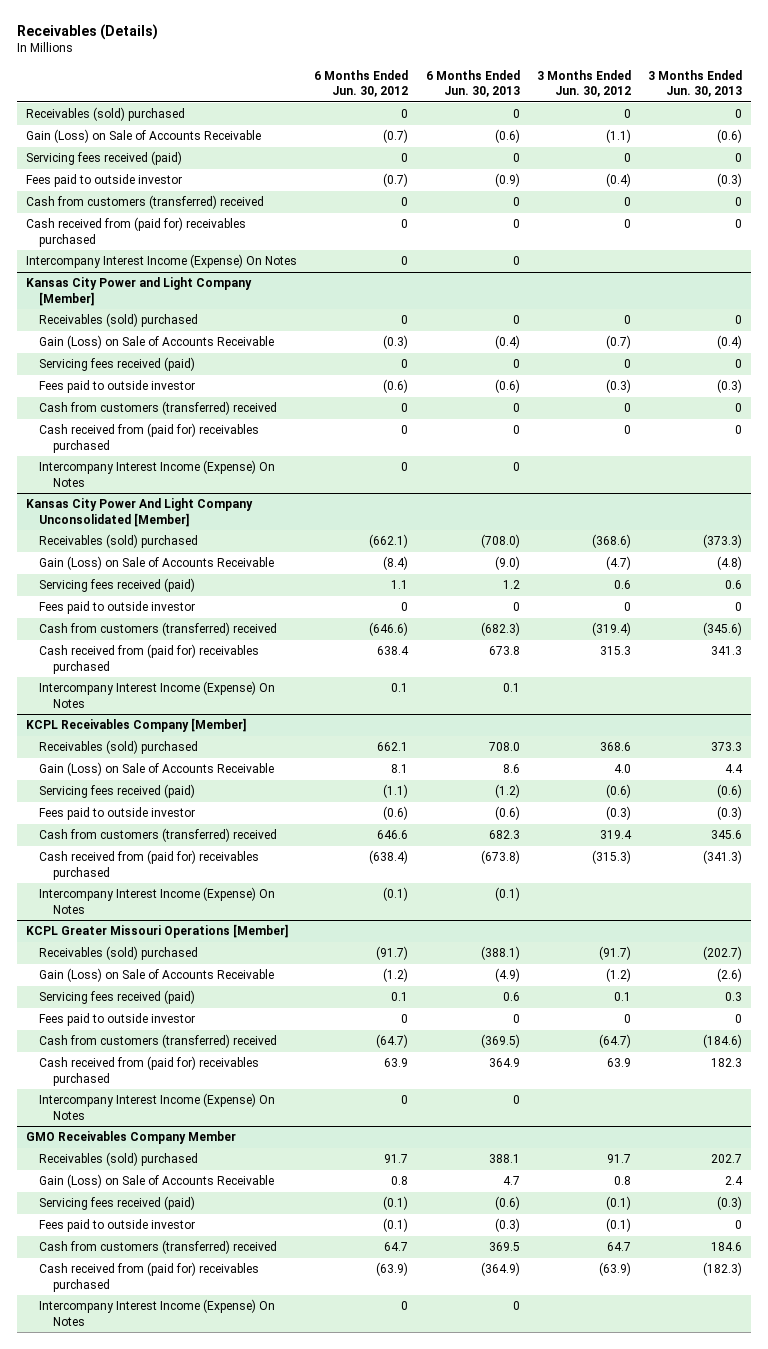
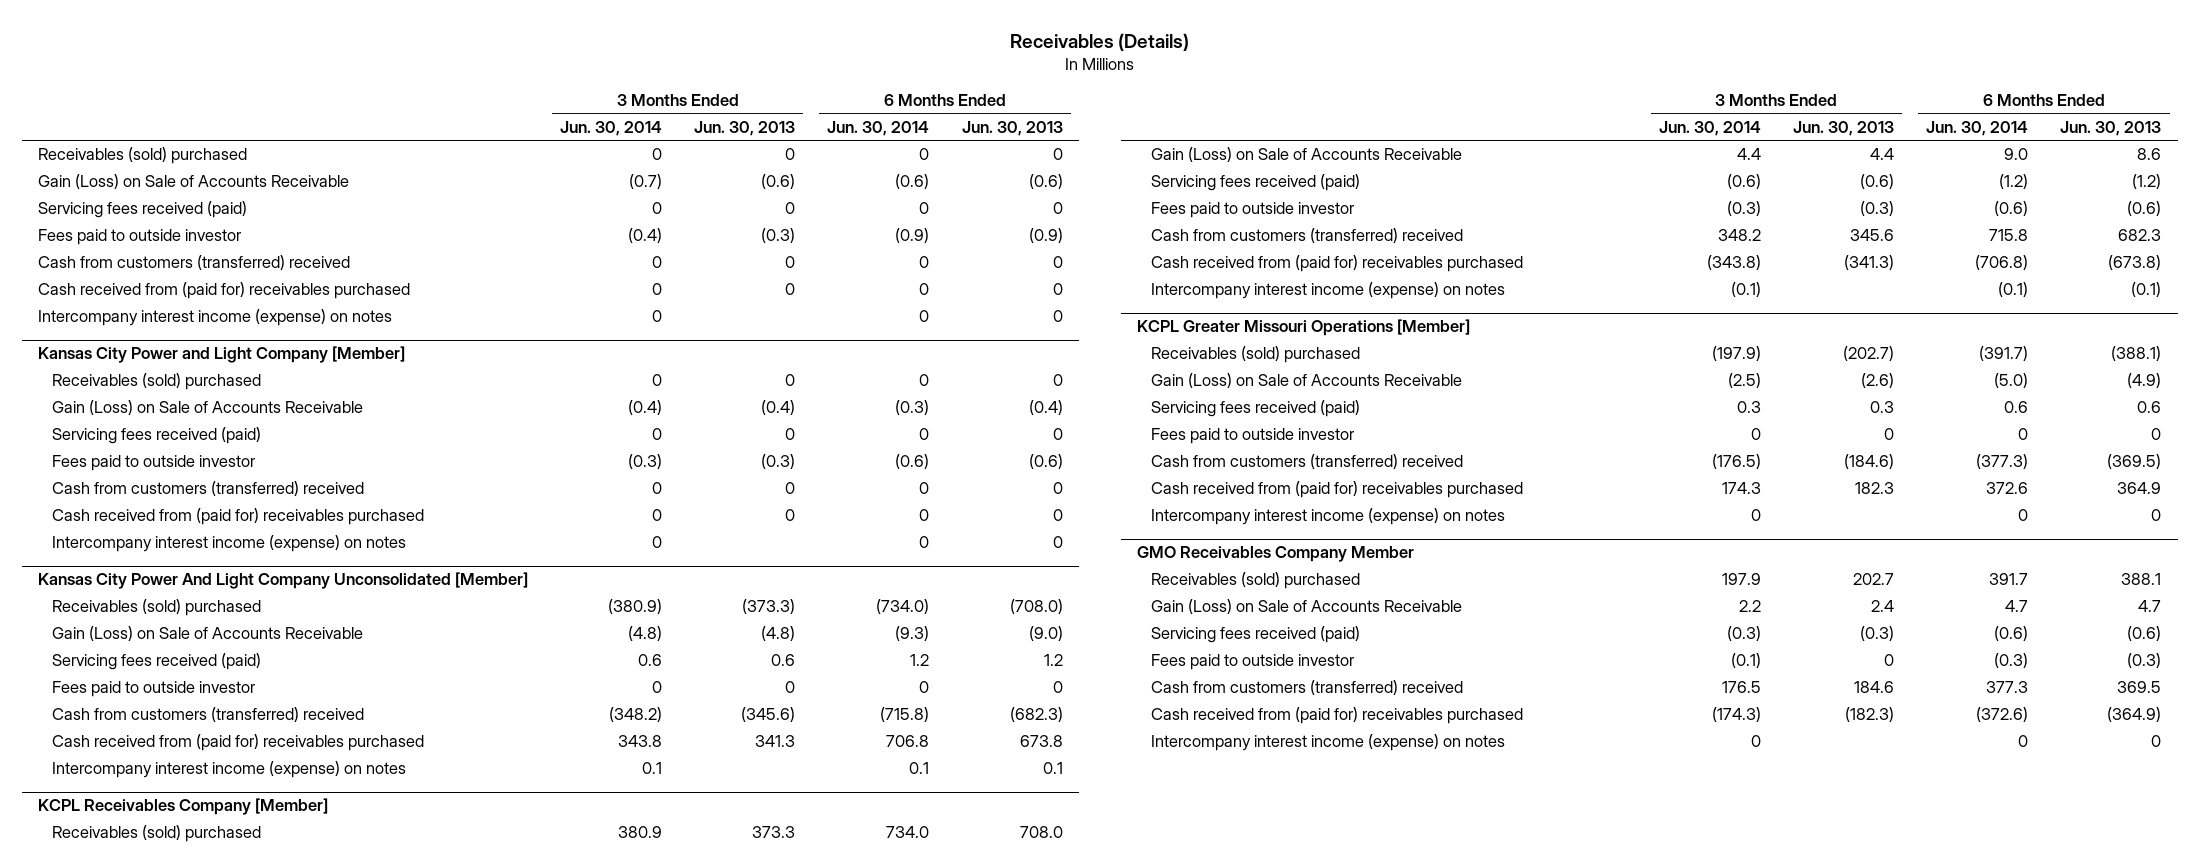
[314,69,409,98] 6 Months Ended Jun. 30, 2012 -> none
[536,69,631,98] 3 Months Ended Jun. 30, 2012 -> none
none -> [560,120,663,136] Jun. 30, 2014
none -> [827,120,930,136] Jun. 30, 2014
[25,254,297,269] Intercompany Interest Income (Expense) On Notes -> [37,309,392,327] Intercompany interest income (expense) on notes
[39,460,276,487] Intercompany Interest Income (Expense) On Notes -> [52,535,407,553] Intercompany interest income (expense) on notes
[39,681,276,708] Intercompany Interest Income (Expense) On Notes -> [52,761,407,779] Intercompany interest income (expense) on notes
[39,887,276,914] Intercompany Interest Income (Expense) On Notes -> [1150,282,1505,300] Intercompany interest income (expense) on notes
[39,1093,276,1120] Intercompany Interest Income (Expense) On Notes -> [1150,508,1505,526] Intercompany interest income (expense) on notes
[39,1299,276,1326] Intercompany Interest Income (Expense) On Notes -> [1150,734,1505,752] Intercompany interest income (expense) on notes

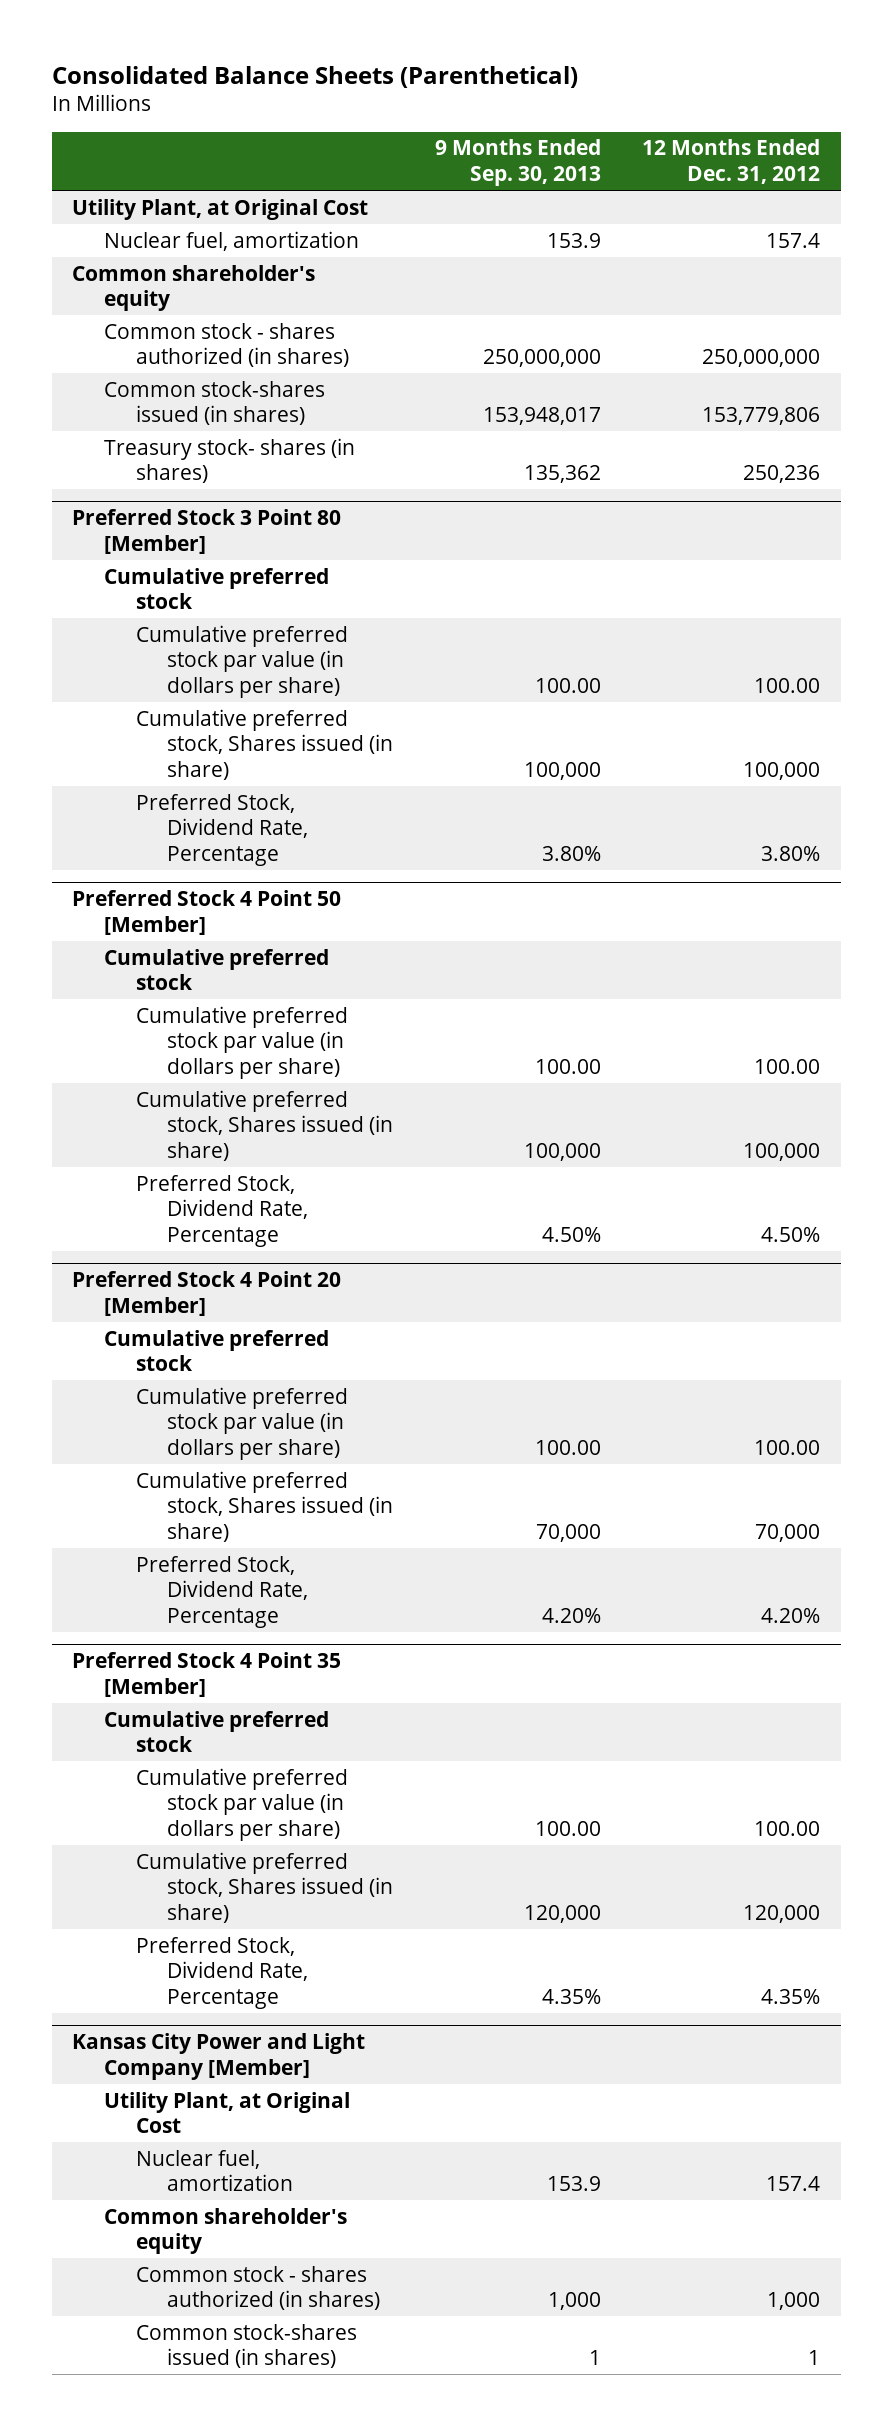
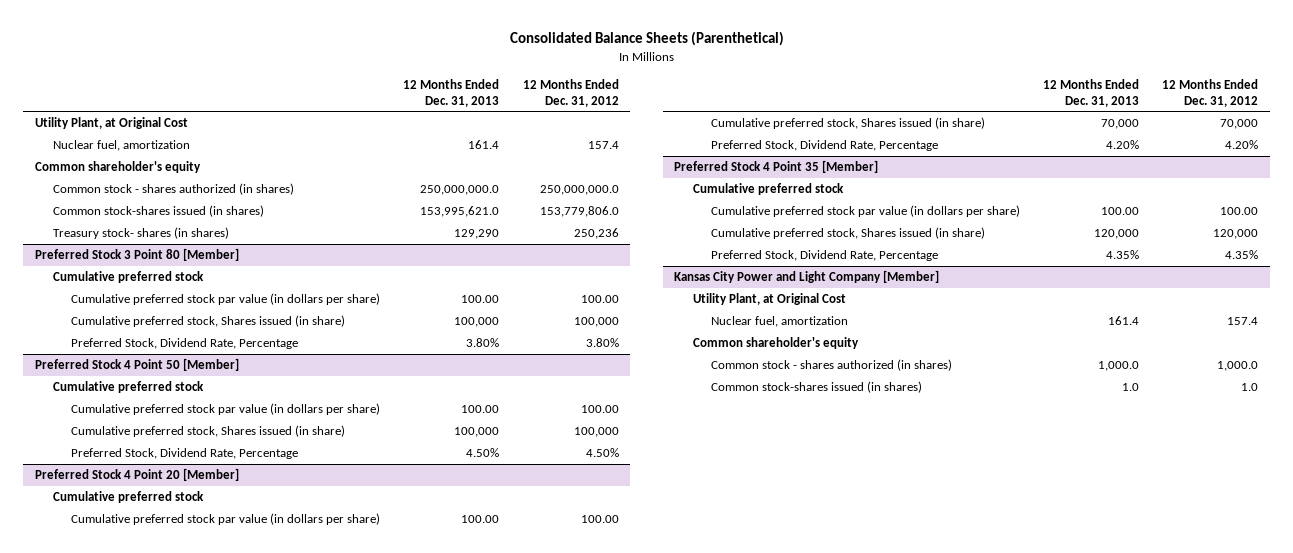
[434,139,601,187] 9 Months Ended Sep. 30, 2013 -> none
none -> [403,79,500,107] 12 Months Ended Dec. 31, 2013
[701,349,820,368] 250,000,000 -> [539,185,619,196] 250,000,000.0
[701,407,820,426] 153,779,806 -> [539,206,619,218] 153,779,806.0
[766,2292,820,2311] 1,000 -> [1217,361,1259,372] 1,000.0
[807,2350,820,2366] 1 -> [1241,383,1259,392] 1.0

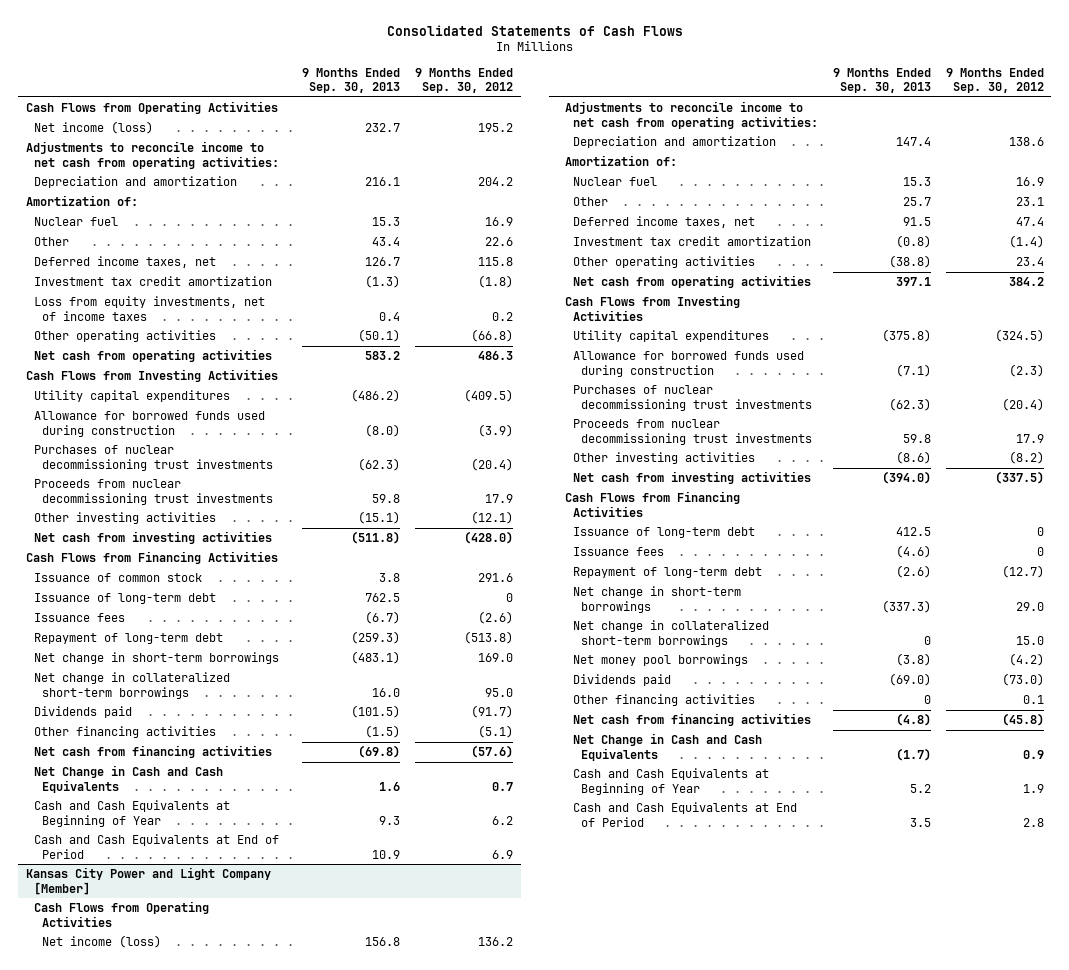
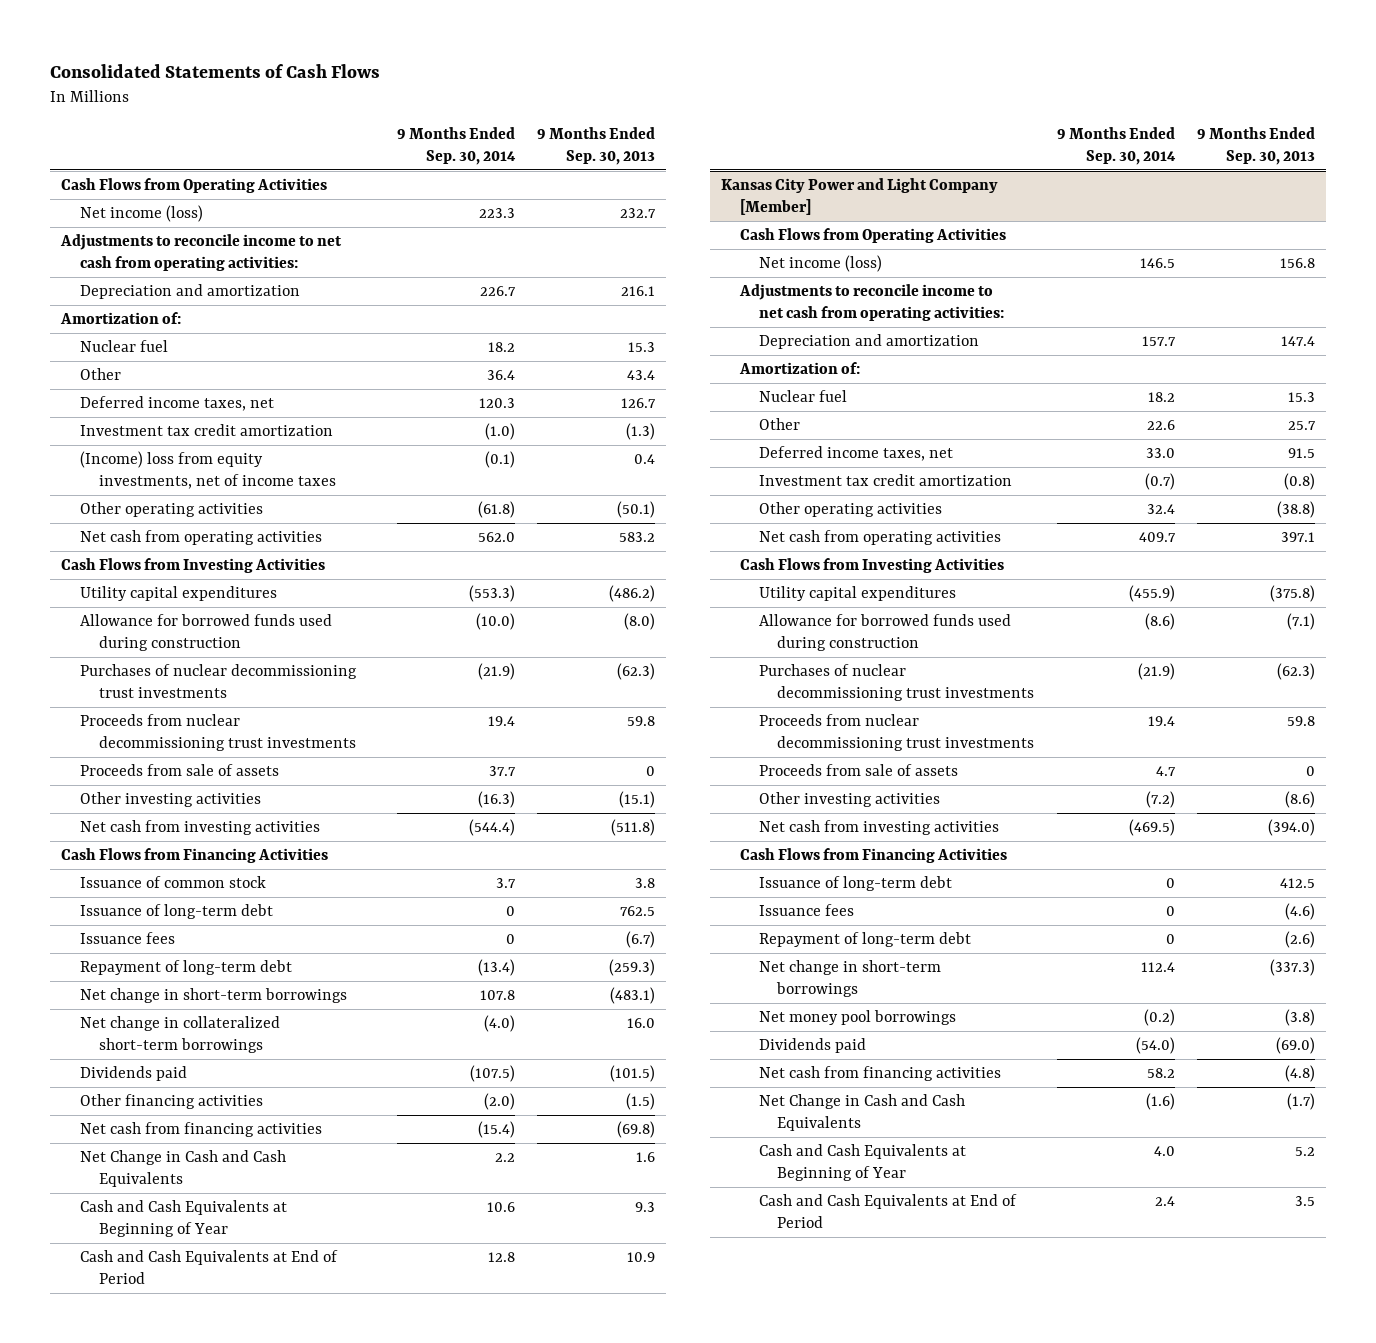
[414,67,513,94] 9 Months Ended Sep. 30, 2012 -> none
none -> [396,126,516,165] 9 Months Ended Sep. 30, 2014
[33,295,265,321] Loss from equity investments, net of income taxes -> [80,451,336,490] (Income) loss from equity investments, net of income taxes
none -> [80,764,280,777] Proceeds from sale of assets
none -> [758,764,958,777] Proceeds from sale of assets
[572,619,769,647] Net change in collateralized short-term borrowings -> none
[572,693,755,706] Other financing activities -> none

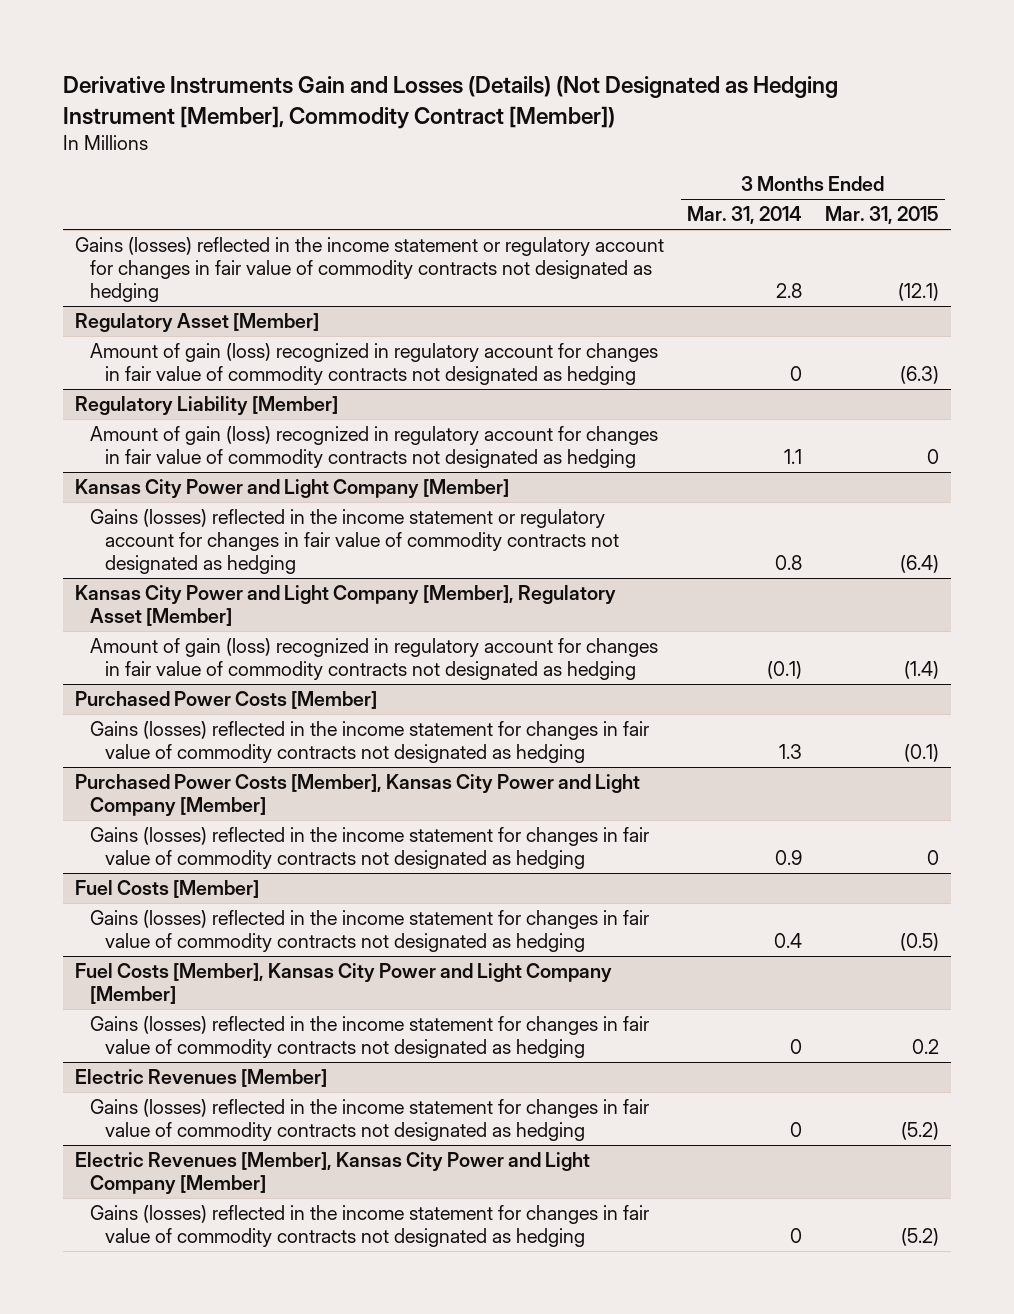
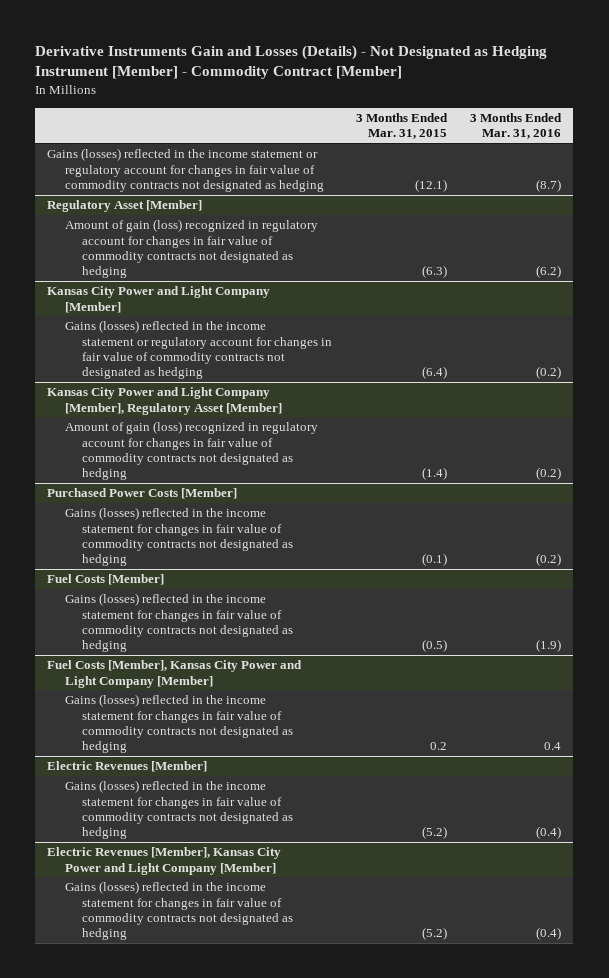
[63,76,839,129] Derivative Instruments Gain and Losses (Details) (Not Designated as Hedging Instrument [Member], Commodity Contract [Member]) -> [35,44,548,80] Derivative Instruments Gain and Losses (Details) - Not Designated as Hedging Instrument [Member] - Commodity Contract [Member]
[687,206,803,225] Mar. 31, 2014 -> none
none -> [470,112,563,140] 3 Months Ended Mar. 31, 2016
[74,396,338,416] Regulatory Liability [Member] -> none
[89,426,658,468] Amount of gain (loss) recognized in regulatory account for changes in fair value of commodity contracts not designated as hedging -> none
[74,774,640,816] Purchased Power Costs [Member], Kansas City Power and Light Company [Member] -> none
[89,827,649,869] Gains (losses) reflected in the income statement for changes in fair value of commodity contracts not designated as hedging -> none

